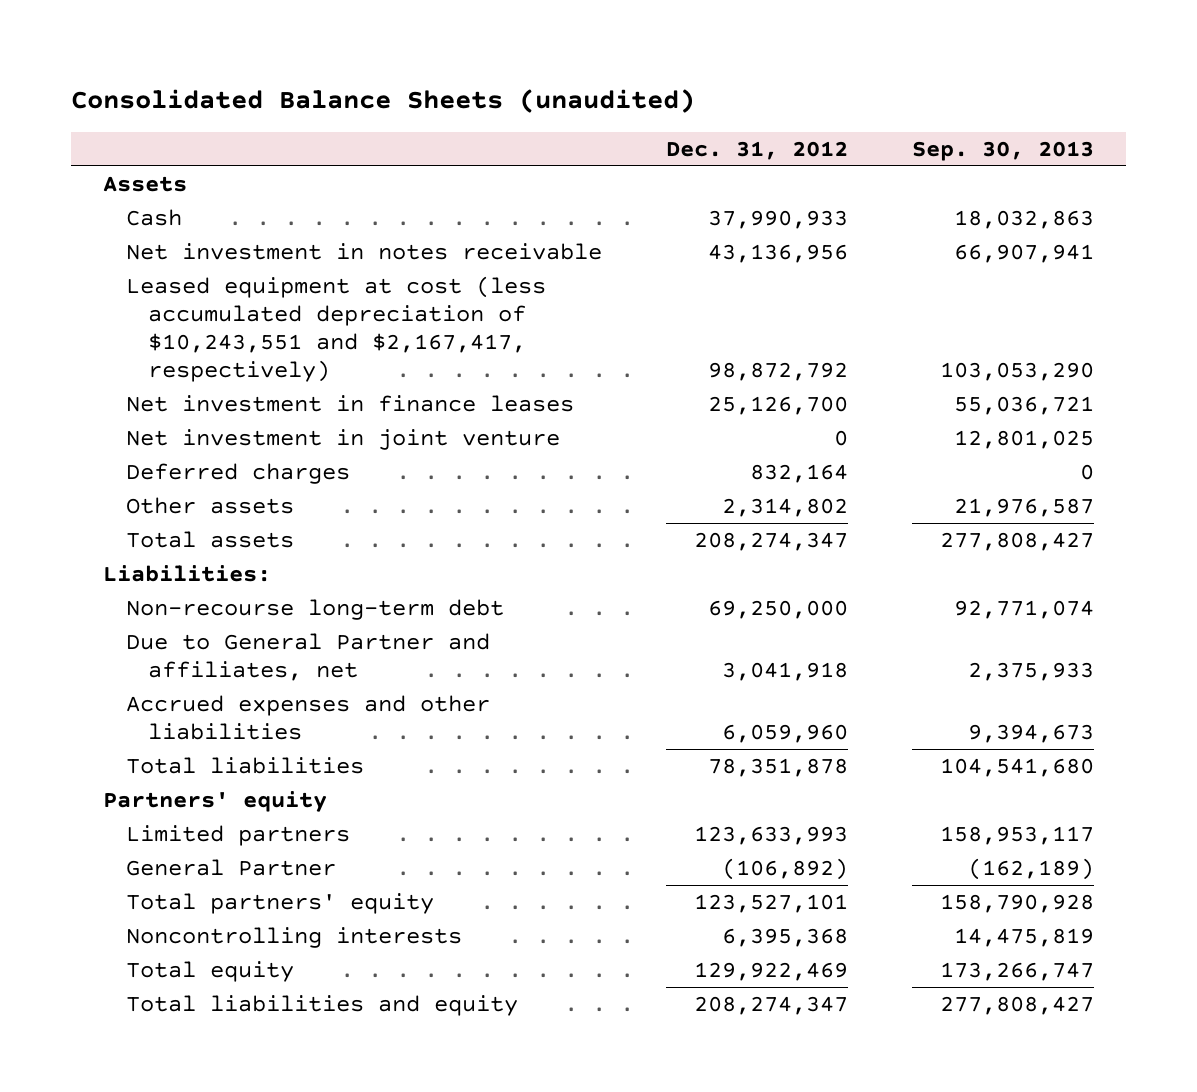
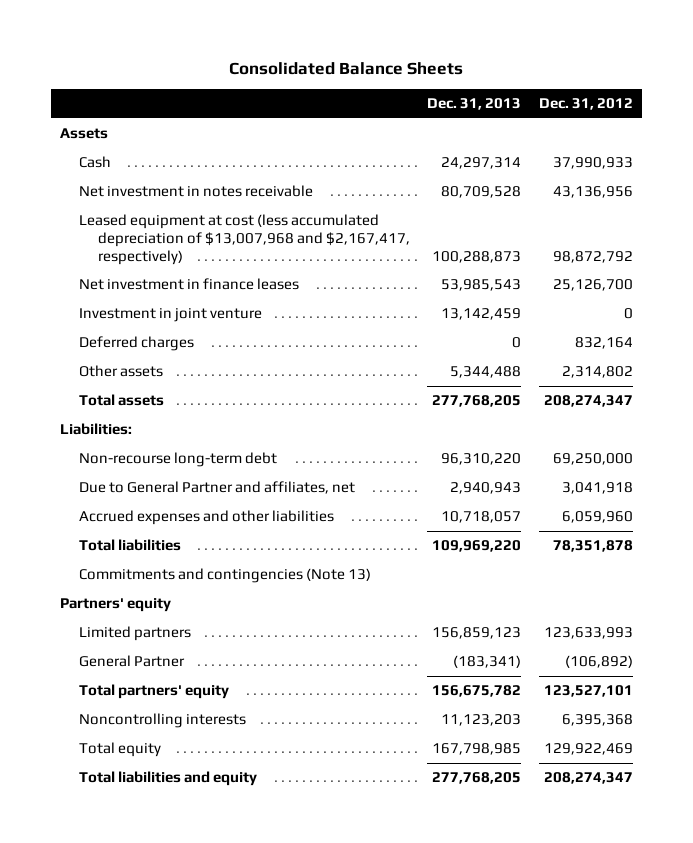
[71,89,696,114] Consolidated Balance Sheets (unaudited) -> [229,62,464,76] Consolidated Balance Sheets
[912,141,1095,162] Sep. 30, 2013 -> none
none -> [427,98,522,111] Dec. 31, 2013
[125,276,546,383] Leased equipment at cost (less accumulated depreciation of $10,243,551 and $2,167,417, respectively) -> [78,214,410,265] Leased equipment at cost (less accumulated depreciation of $13,007,968 and $2,167,417, respectively)
[125,429,560,451] Net investment in joint venture -> [78,308,262,323] Investment in joint venture
none -> [78,568,371,584] Commitments and contingencies (Note 13)

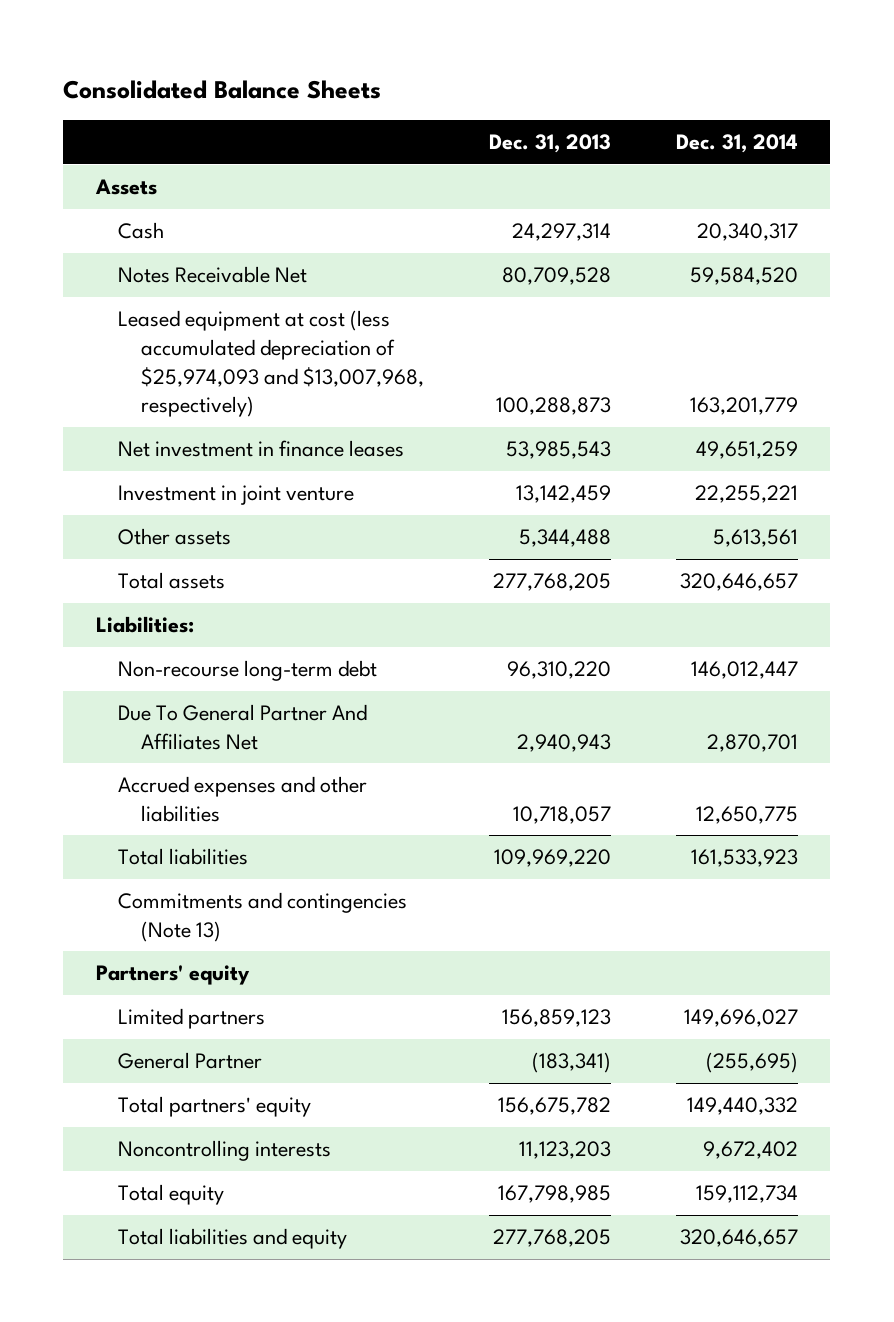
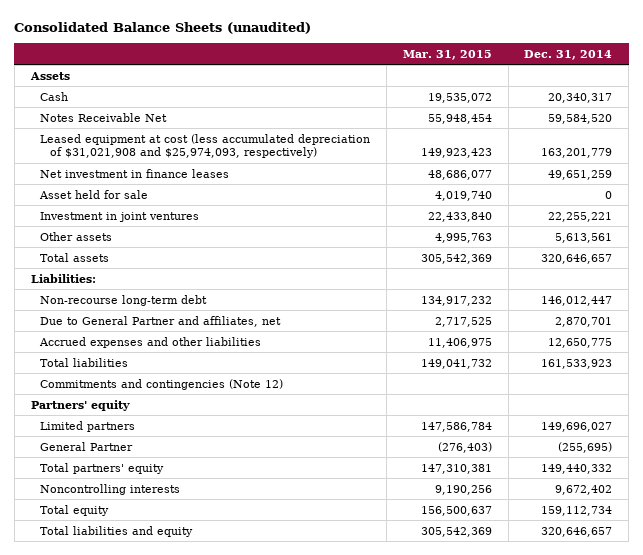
[63,79,382,99] Consolidated Balance Sheets -> [14,21,312,34] Consolidated Balance Sheets (unaudited)
[488,134,611,154] Dec. 31, 2013 -> none
none -> [402,49,492,60] Mar. 31, 2015
[118,310,425,418] Leased equipment at cost (less accumulated depreciation of $25,974,093 and $13,007,968, respectively) -> [40,133,371,159] Leased equipment at cost (less accumulated depreciation of $31,021,908 and $25,974,093, respectively)
none -> [39,189,149,199] Asset held for sale
[118,485,355,506] Investment in joint venture -> [40,211,200,222] Investment in joint ventures
[118,704,368,750] Due To General Partner And Affiliates Net -> [40,315,282,327] Due to General Partner and affiliates, net
[118,892,408,942] Commitments and contingencies (Note 13) -> [40,378,284,390] Commitments and contingencies (Note 12)

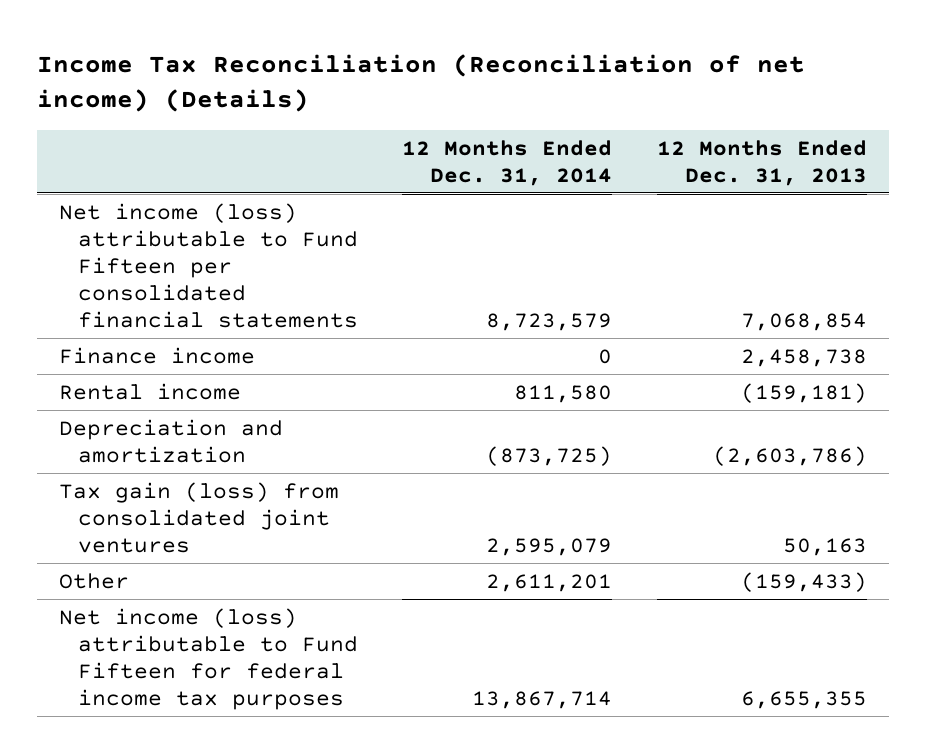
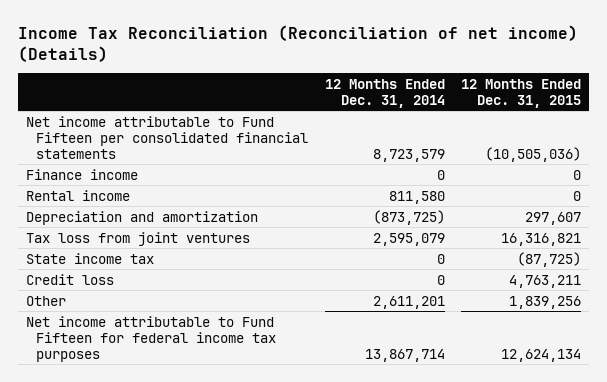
[656,139,867,186] 12 Months Ended Dec. 31, 2013 -> none
none -> [460,78,581,108] 12 Months Ended Dec. 31, 2015
[58,202,359,328] Net income (loss) attributable to Fund Fifteen per consolidated financial statements -> [26,115,309,159] Net income attributable to Fund Fifteen per consolidated financial statements
[58,481,339,553] Tax gain (loss) from consolidated joint ventures -> [26,231,251,246] Tax loss from joint ventures
none -> [26,252,155,264] State income tax
none -> [26,273,115,285] Credit loss
[58,607,359,710] Net income (loss) attributable to Fund Fifteen for federal income tax purposes -> [26,315,277,362] Net income attributable to Fund Fifteen for federal income tax purposes

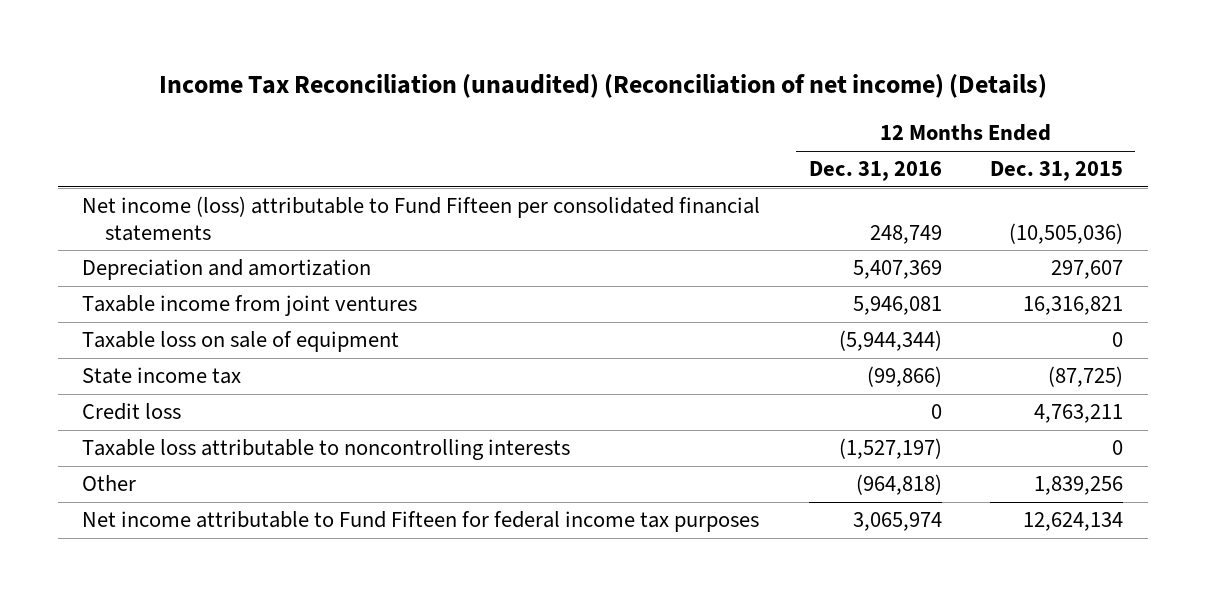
[18,24,579,62] Income Tax Reconciliation (Reconciliation of net income) (Details) -> [158,73,1047,98] Income Tax Reconciliation (unaudited) (Reconciliation of net income) (Details)
[324,78,445,108] 12 Months Ended Dec. 31, 2014 -> none
none -> [808,161,942,182] Dec. 31, 2016
[26,168,139,180] Finance income -> none
[26,189,131,201] Rental income -> none
[26,115,309,159] Net income attributable to Fund Fifteen per consolidated financial statements -> [81,196,760,241] Net income (loss) attributable to Fund Fifteen per consolidated financial statements
[26,231,251,246] Tax loss from joint ventures -> [81,295,417,317] Taxable income from joint ventures
none -> [81,331,399,353] Taxable loss on sale of equipment
none -> [81,439,570,461] Taxable loss attributable to noncontrolling interests

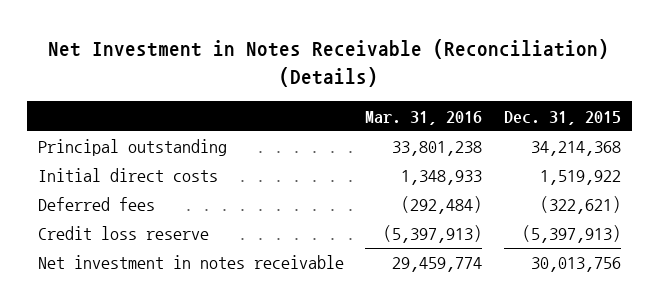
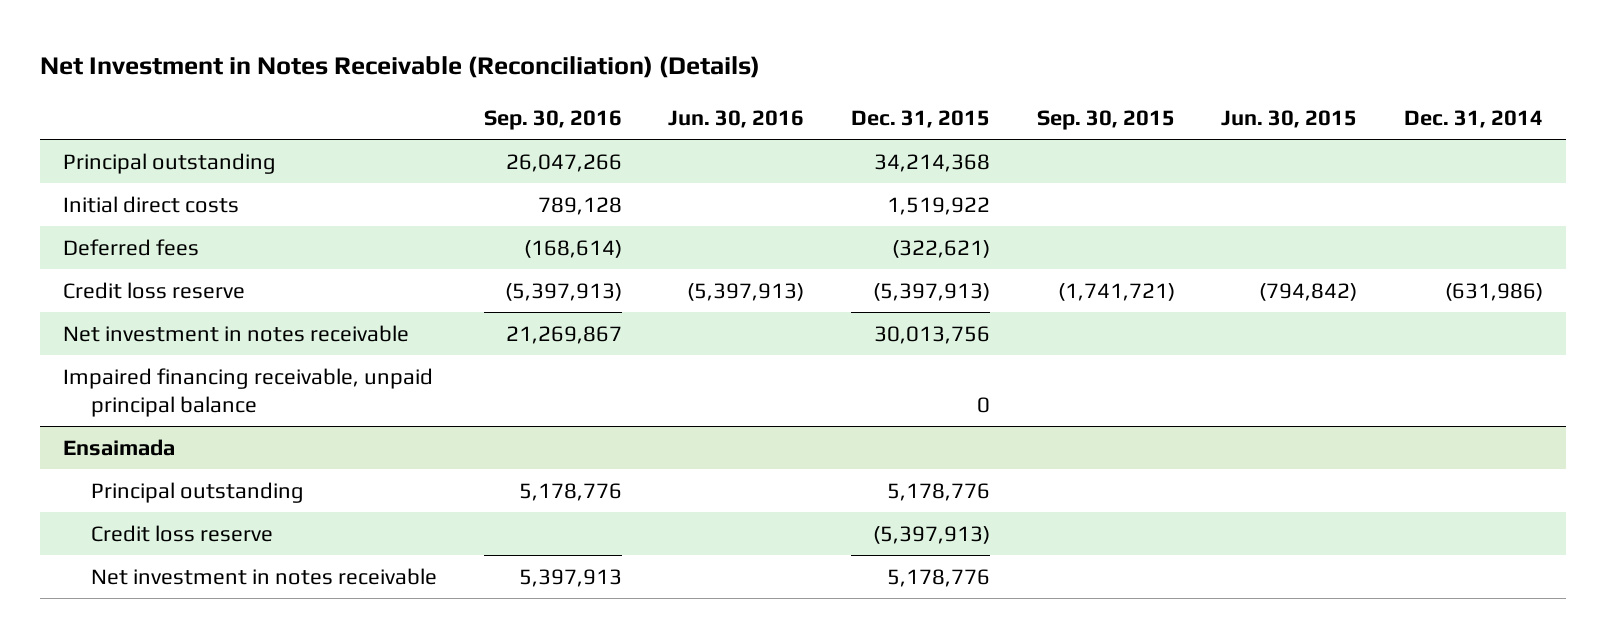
[365,110,483,125] Mar. 31, 2016 -> none
none -> [483,109,622,130] Sep. 30, 2016
none -> [668,109,805,128] Jun. 30, 2016
none -> [1036,109,1175,130] Sep. 30, 2015
none -> [1221,109,1358,128] Jun. 30, 2015
none -> [1404,109,1544,128] Dec. 31, 2014
none -> [63,367,434,417] Impaired financing receivable, unpaid principal balance
none -> [63,438,176,456] Ensaimada
none -> [90,481,304,503] Principal outstanding
none -> [90,524,273,542] Credit loss reserve
none -> [90,567,437,585] Net investment in notes receivable

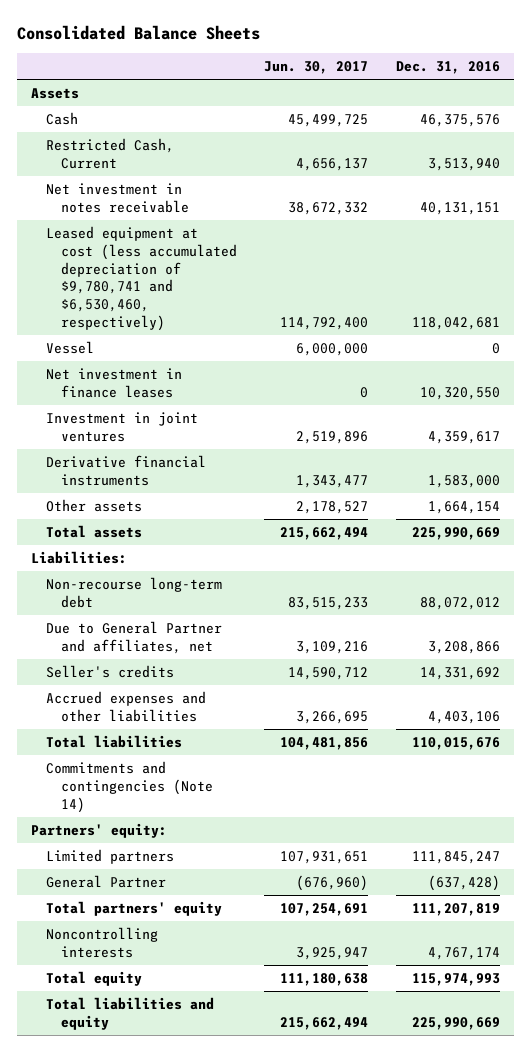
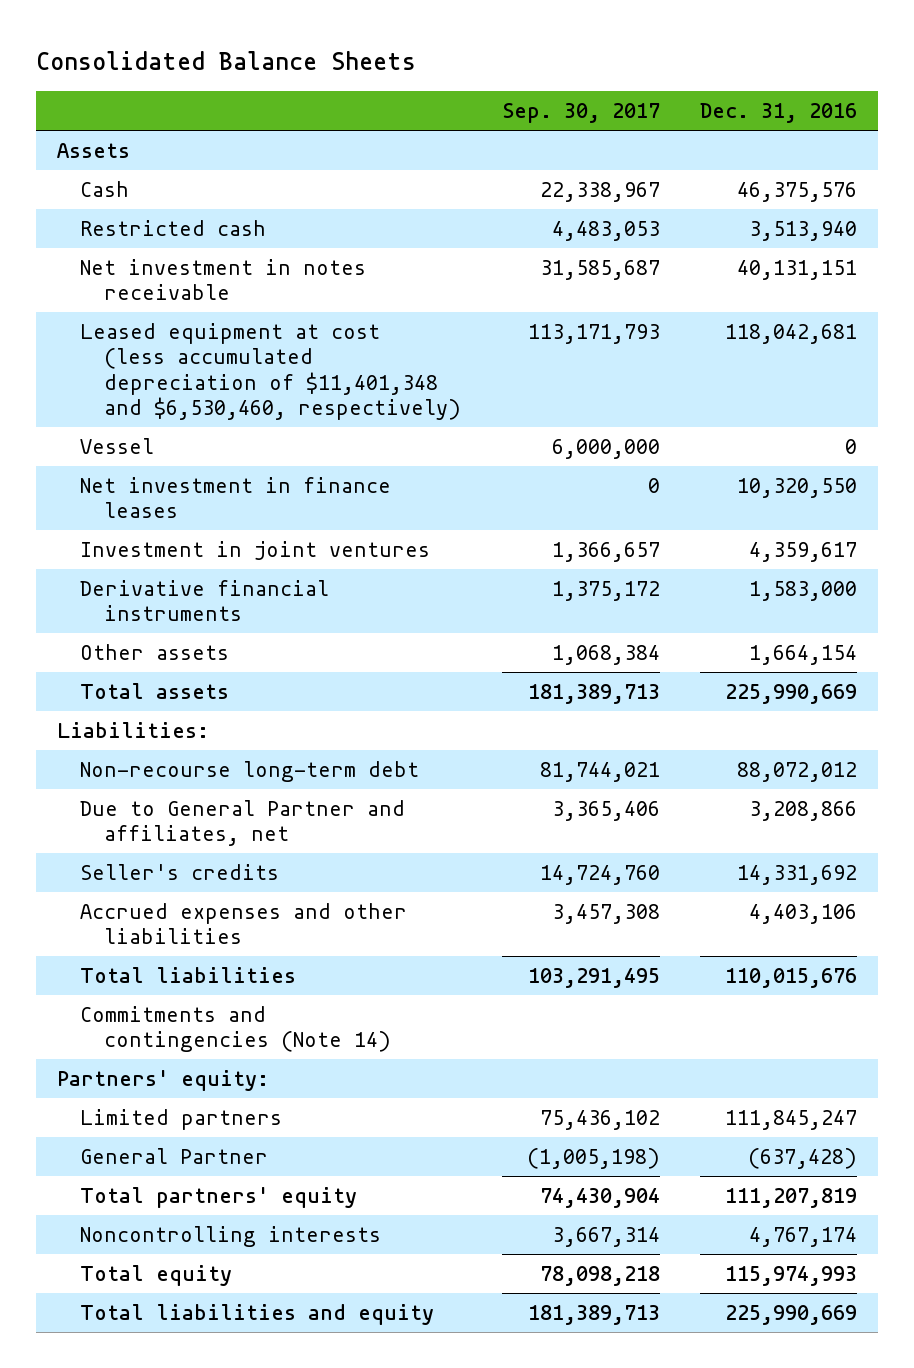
[264,61,369,75] Jun. 30, 2017 -> none
none -> [501,103,660,124] Sep. 30, 2017
[45,138,174,169] Restricted Cash, Current -> [80,219,267,236] Restricted cash
[45,226,237,331] Leased equipment at cost (less accumulated depreciation of $9,780,741 and $6,530,460, respectively) -> [80,322,462,421] Leased equipment at cost (less accumulated depreciation of $11,401,348 and $6,530,460, respectively)

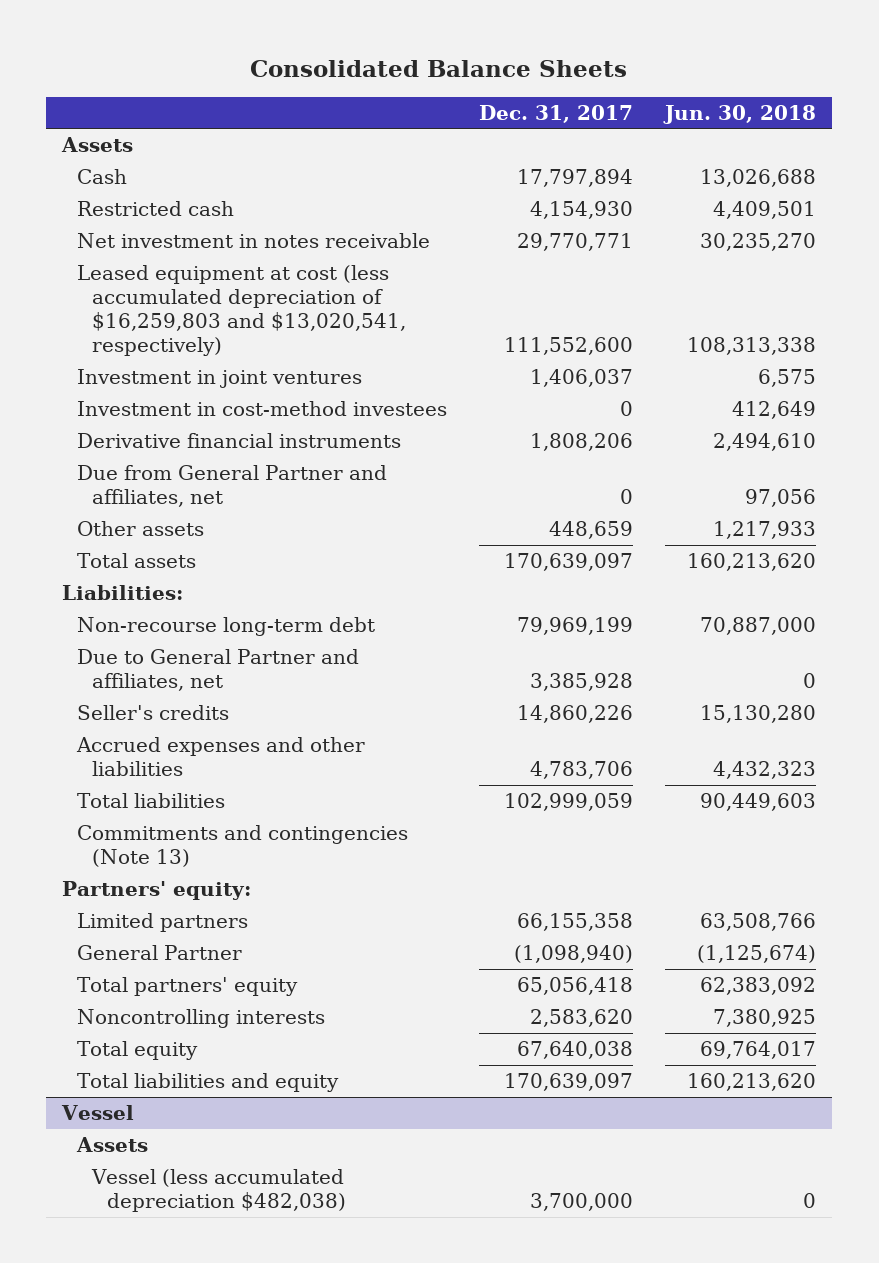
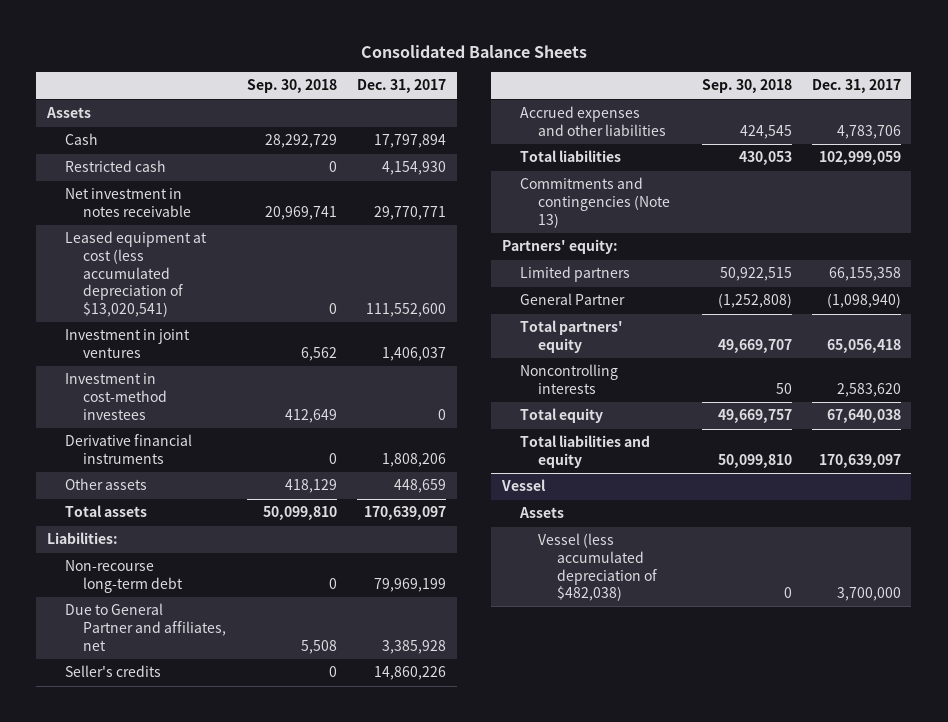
[663,104,817,124] Jun. 30, 2018 -> none
none -> [246,79,337,94] Sep. 30, 2018
[77,265,407,356] Leased equipment at cost (less accumulated depreciation of $16,259,803 and $13,020,541, respectively) -> [64,231,207,317] Leased equipment at cost (less accumulated depreciation of $13,020,541)
[77,465,388,507] Due from General Partner and affiliates, net -> none
[91,1169,347,1212] Vessel (less accumulated depreciation $482,038) -> [538,533,657,602] Vessel (less accumulated depreciation of $482,038)

